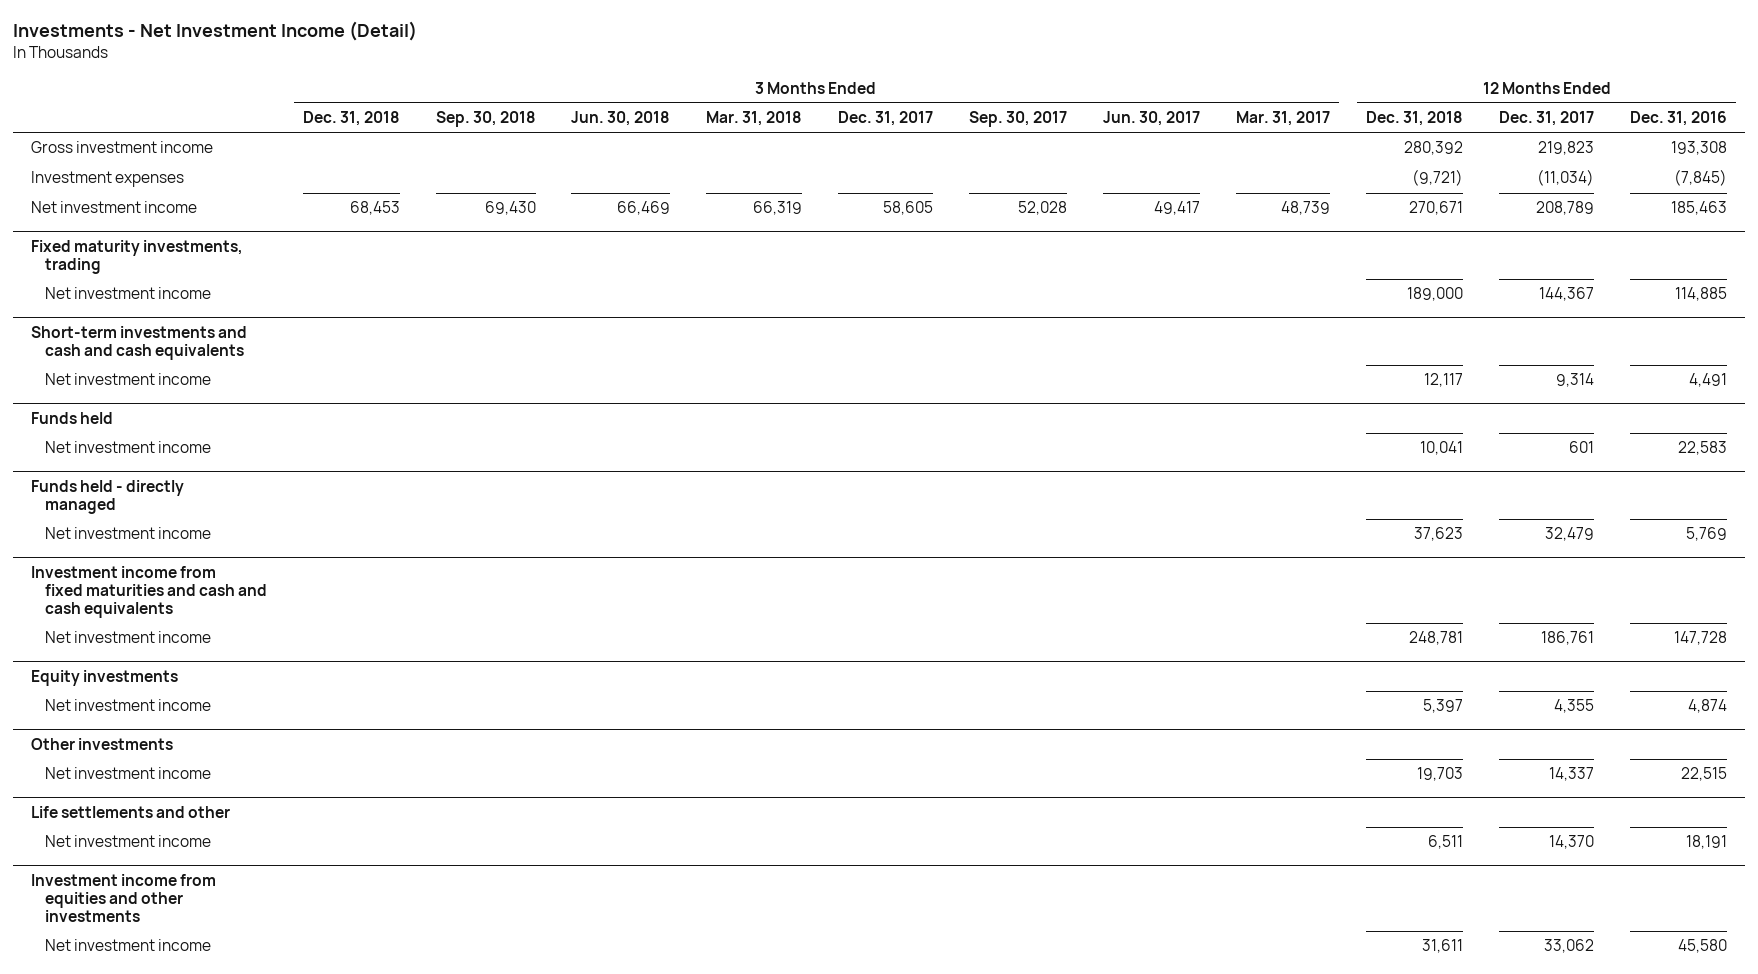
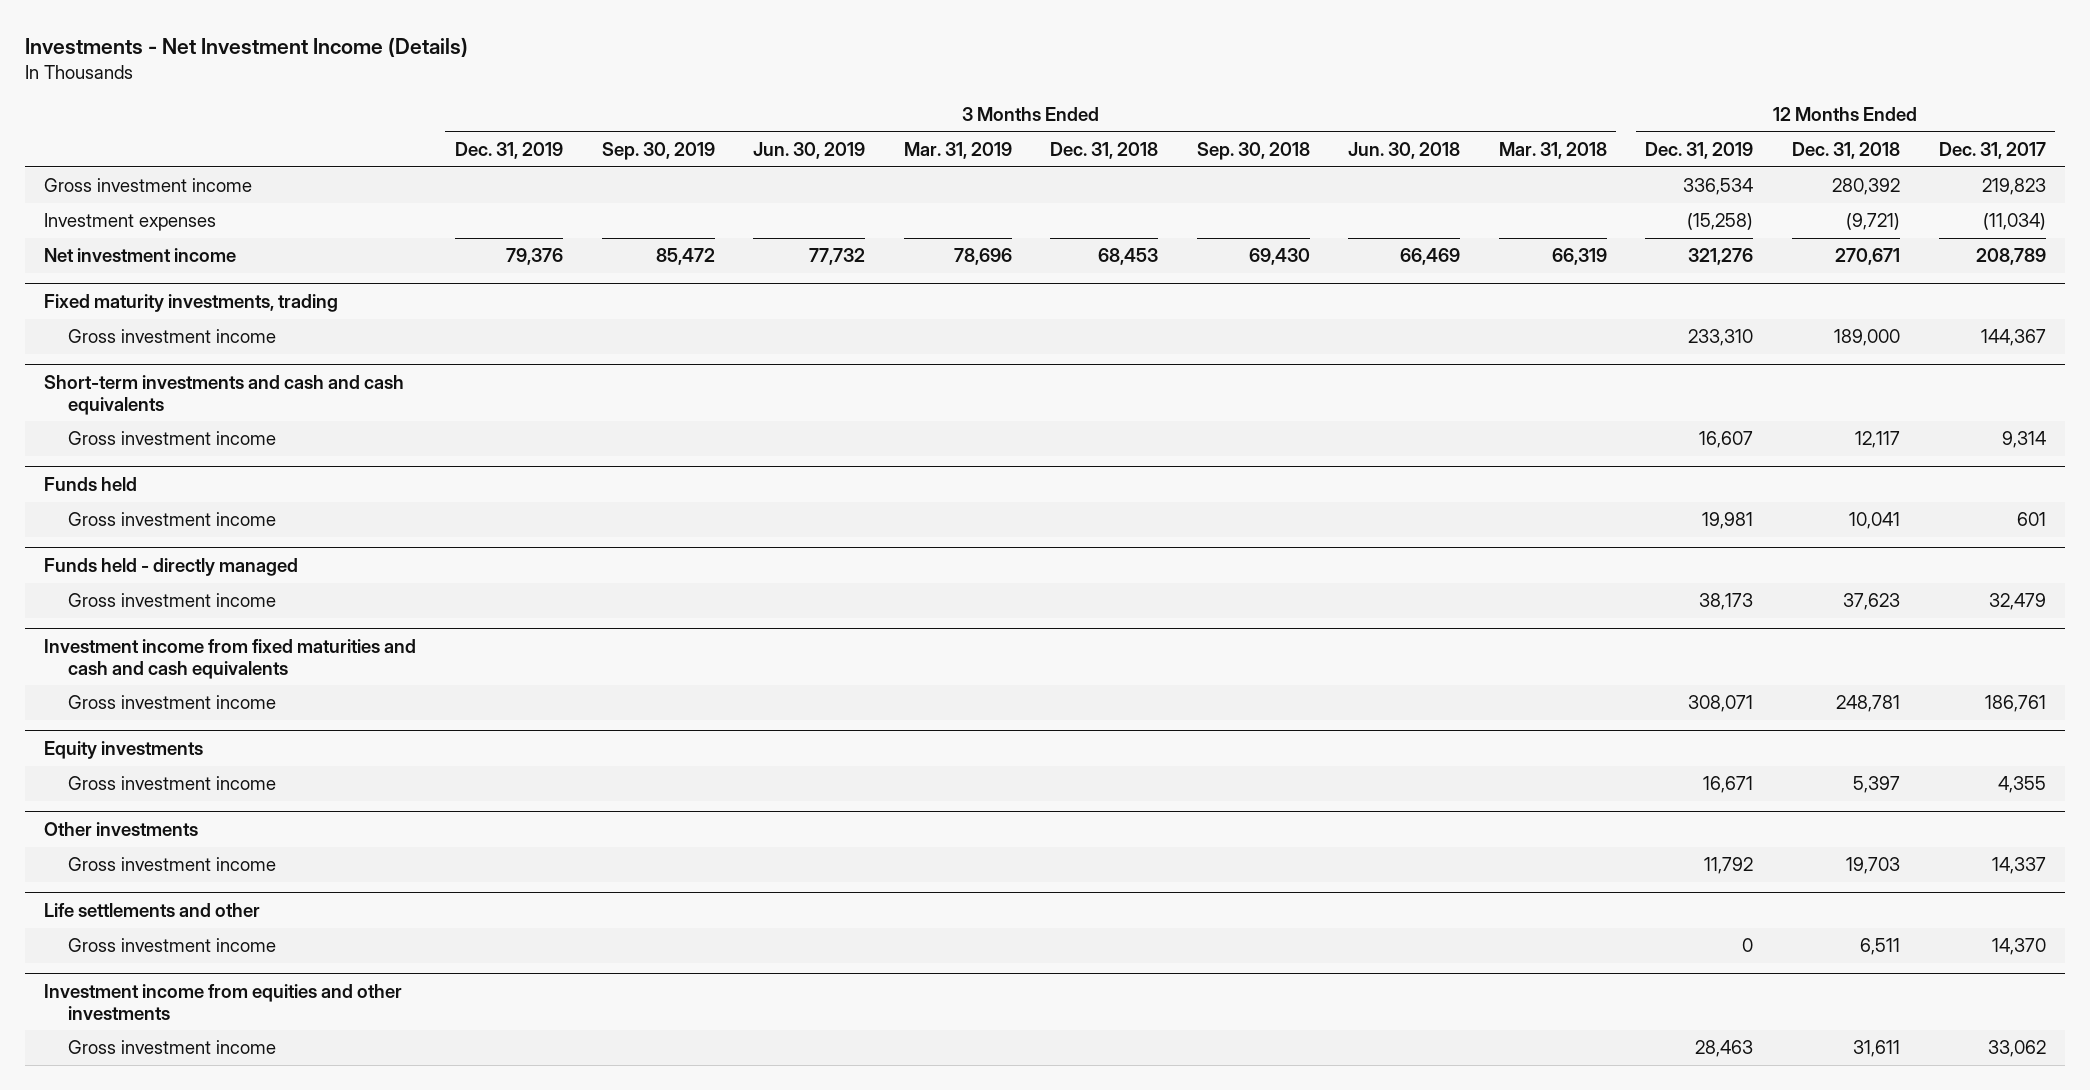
[12,21,417,42] Investments - Net Investment Income (Detail) -> [25,36,469,57] Investments - Net Investment Income (Details)
[838,111,934,127] Dec. 31, 2017 -> none
[969,111,1068,128] Sep. 30, 2017 -> none
[1103,111,1201,127] Jun. 30, 2017 -> none
[1236,111,1331,127] Mar. 31, 2017 -> none
[1630,111,1728,127] Dec. 31, 2016 -> none
none -> [454,142,563,160] Dec. 31, 2019
none -> [601,142,715,161] Sep. 30, 2019
none -> [753,142,866,160] Jun. 30, 2019
none -> [903,142,1012,160] Mar. 31, 2019
none -> [1645,142,1754,160] Dec. 31, 2019
[44,287,211,300] Net investment income -> [68,329,277,344] Gross investment income
[44,373,211,386] Net investment income -> [68,431,277,446] Gross investment income
[44,441,211,454] Net investment income -> [68,512,277,527] Gross investment income
[44,527,211,540] Net investment income -> [68,593,277,608] Gross investment income
[44,631,211,644] Net investment income -> [68,695,277,710] Gross investment income
[44,699,211,712] Net investment income -> [68,776,277,791] Gross investment income
[44,767,211,780] Net investment income -> [68,857,277,872] Gross investment income
[44,835,211,848] Net investment income -> [68,938,277,953] Gross investment income
[44,939,211,952] Net investment income -> [68,1040,277,1055] Gross investment income

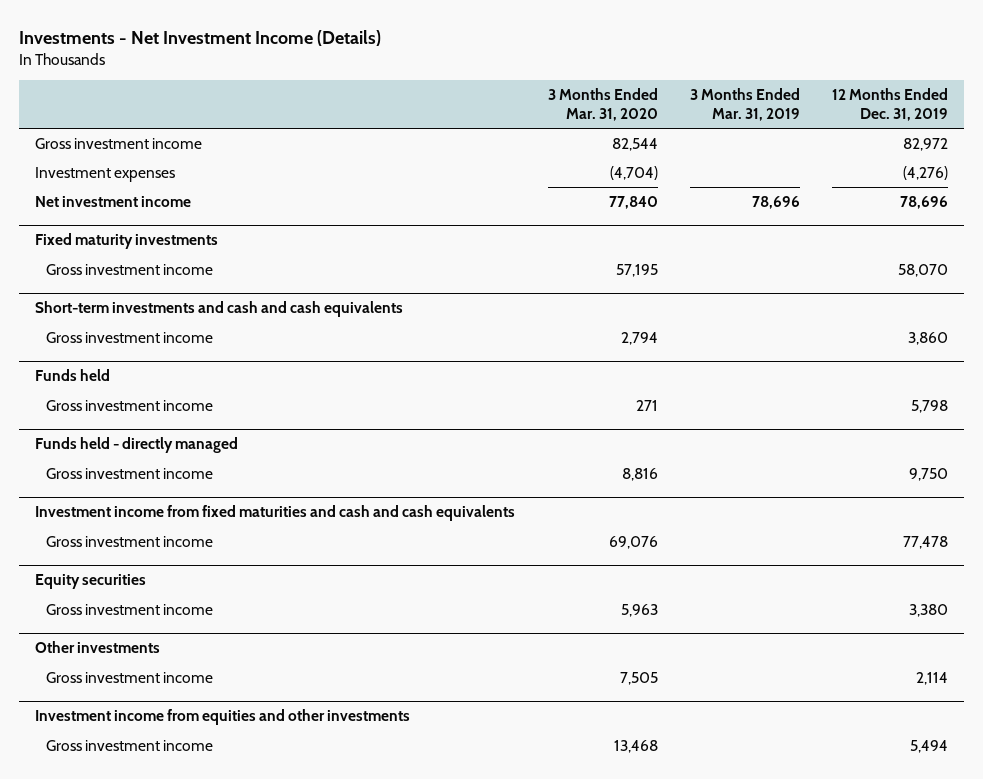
[454,142,563,160] Dec. 31, 2019 -> none
[601,142,715,161] Sep. 30, 2019 -> none
[753,142,866,160] Jun. 30, 2019 -> none
[1050,142,1159,160] Dec. 31, 2018 -> none
[1196,142,1310,161] Sep. 30, 2018 -> none
[1348,142,1461,160] Jun. 30, 2018 -> none
[1498,142,1607,160] Mar. 31, 2018 -> none
[1791,142,1900,160] Dec. 31, 2018 -> none
[1938,142,2046,160] Dec. 31, 2017 -> none
none -> [547,88,658,121] 3 Months Ended Mar. 31, 2020
[1683,178,1754,196] 336,534 -> [902,138,948,152] 82,972
[1687,213,1754,231] (15,258) -> [902,166,948,181] (4,276)
[1688,248,1754,266] 321,276 -> [899,196,948,210] 78,696
[44,293,339,312] Fixed maturity investments, trading -> [35,233,219,250] Fixed maturity investments
[1688,329,1754,347] 233,310 -> [897,264,948,278] 58,070
[1699,431,1754,449] 16,607 -> [907,332,948,346] 3,860
[1702,512,1754,530] 19,981 -> [910,400,948,414] 5,798
[1699,593,1754,611] 38,173 -> [908,468,948,482] 9,750
[1688,695,1754,713] 308,071 -> [902,536,948,550] 77,478
[44,740,204,759] Equity investments -> [35,574,147,590] Equity securities
[1703,776,1754,794] 16,671 -> [908,604,948,618] 3,380
[44,902,261,917] Life settlements and other -> none
[68,938,277,953] Gross investment income -> none
[1704,857,1754,875] 11,792 -> [915,672,948,686] 2,114
[1695,1040,1754,1058] 28,463 -> [909,740,948,754] 5,494

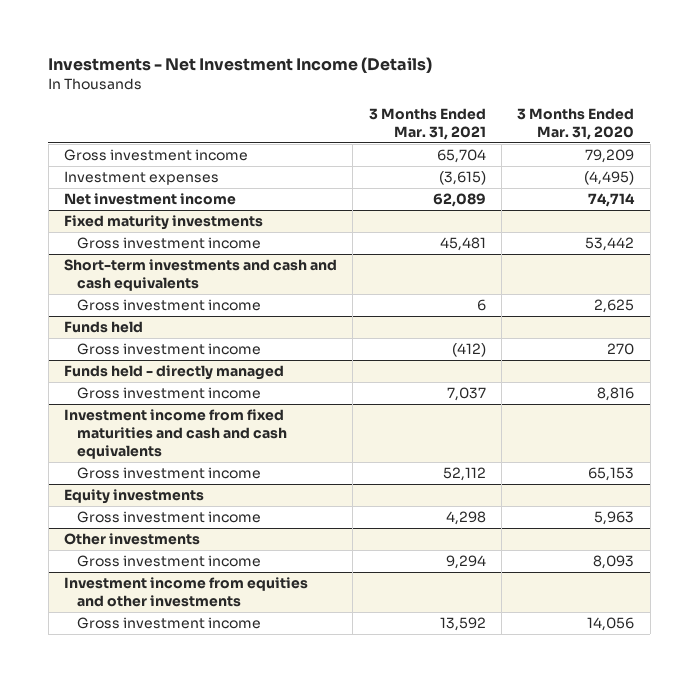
[689,88,800,121] 3 Months Ended Mar. 31, 2019 -> none
[831,88,948,121] 12 Months Ended Dec. 31, 2019 -> none
none -> [368,107,486,141] 3 Months Ended Mar. 31, 2021
[611,138,658,152] 82,544 -> [585,148,635,163] 79,209
[609,166,658,181] (4,704) -> [584,170,635,185] (4,495)
[608,196,658,210] 77,840 -> [588,192,636,207] 74,714
[615,264,658,278] 57,195 -> [585,236,635,251] 53,442
[620,332,658,346] 2,794 -> [594,298,635,313] 2,625
[635,400,658,412] 271 -> [607,342,635,355] 270
[608,536,658,550] 69,076 -> [588,466,635,481] 65,153
[35,574,147,590] Equity securities -> [63,488,204,504] Equity investments
[619,672,658,686] 7,505 -> [593,554,635,569] 8,093
[613,740,658,754] 13,468 -> [587,616,635,631] 14,056

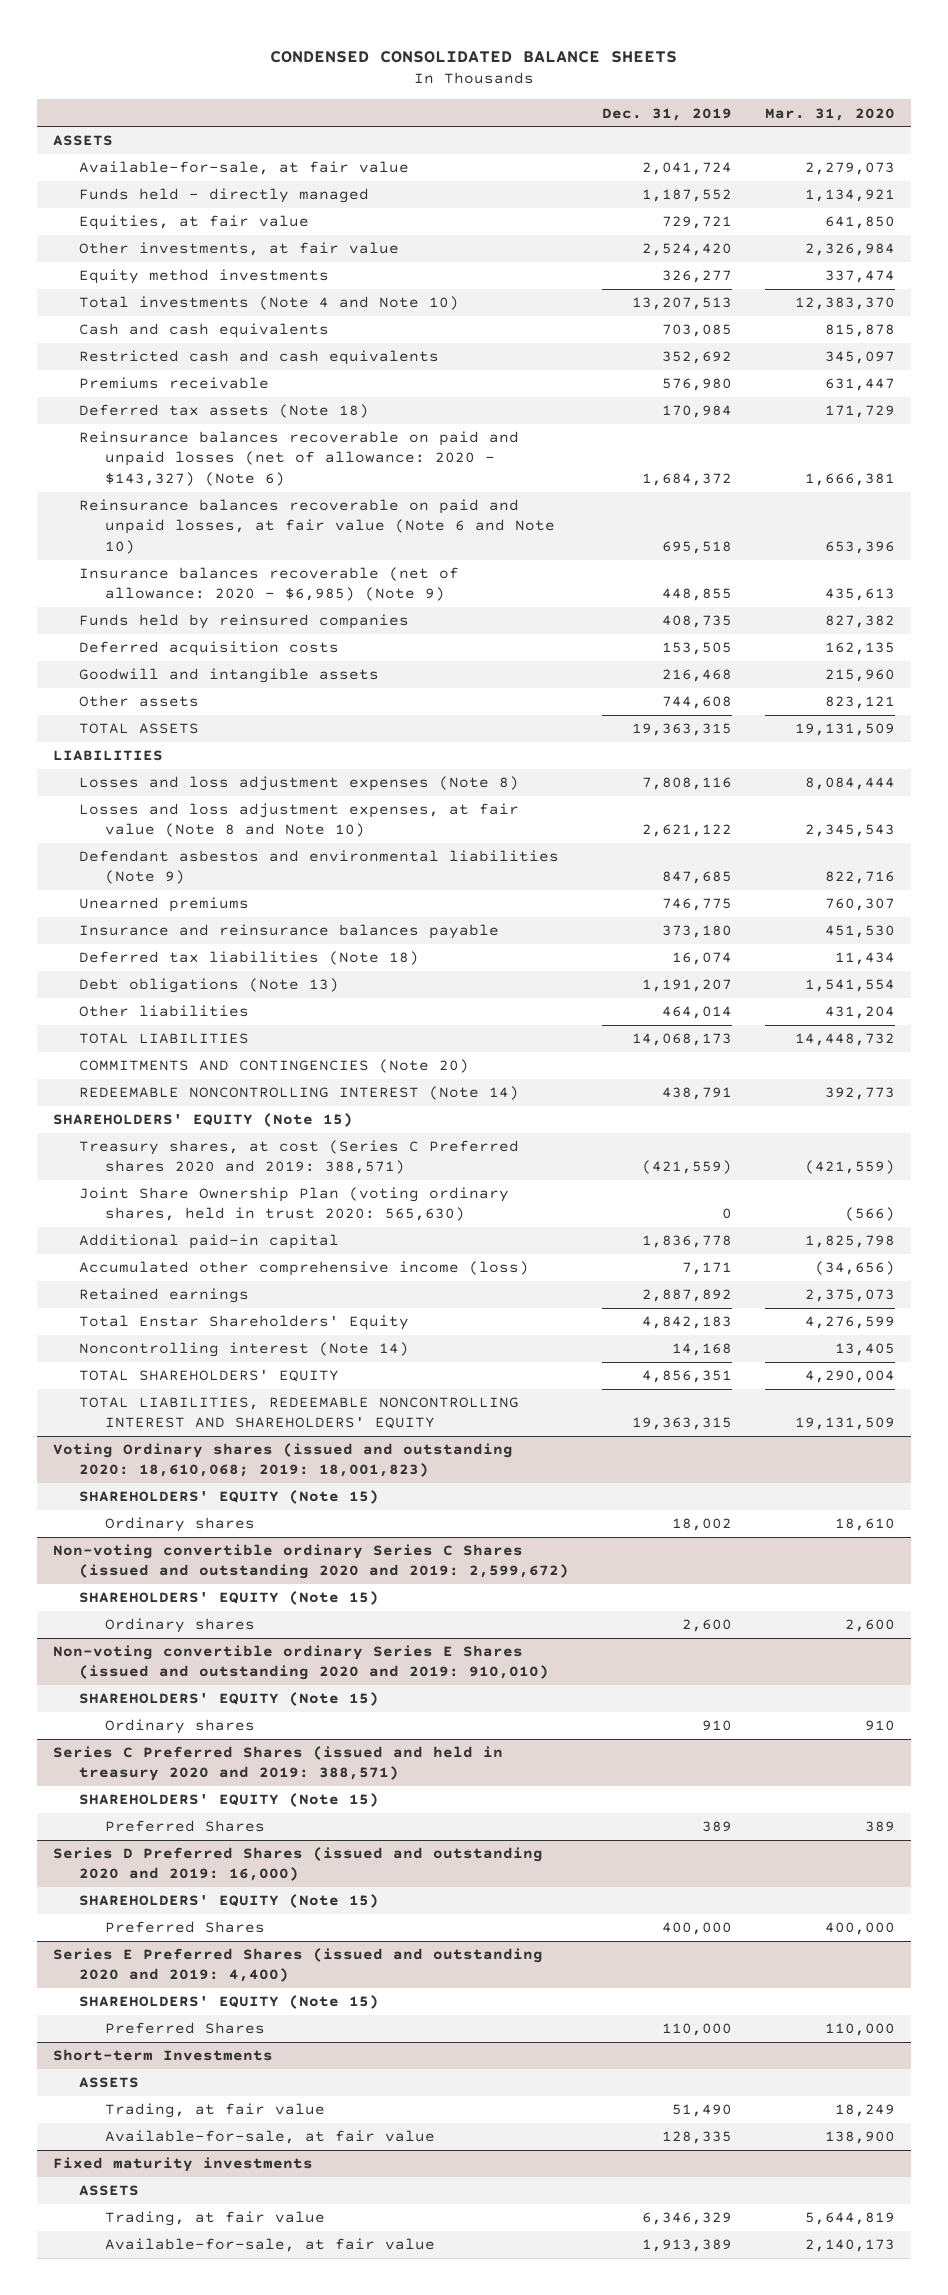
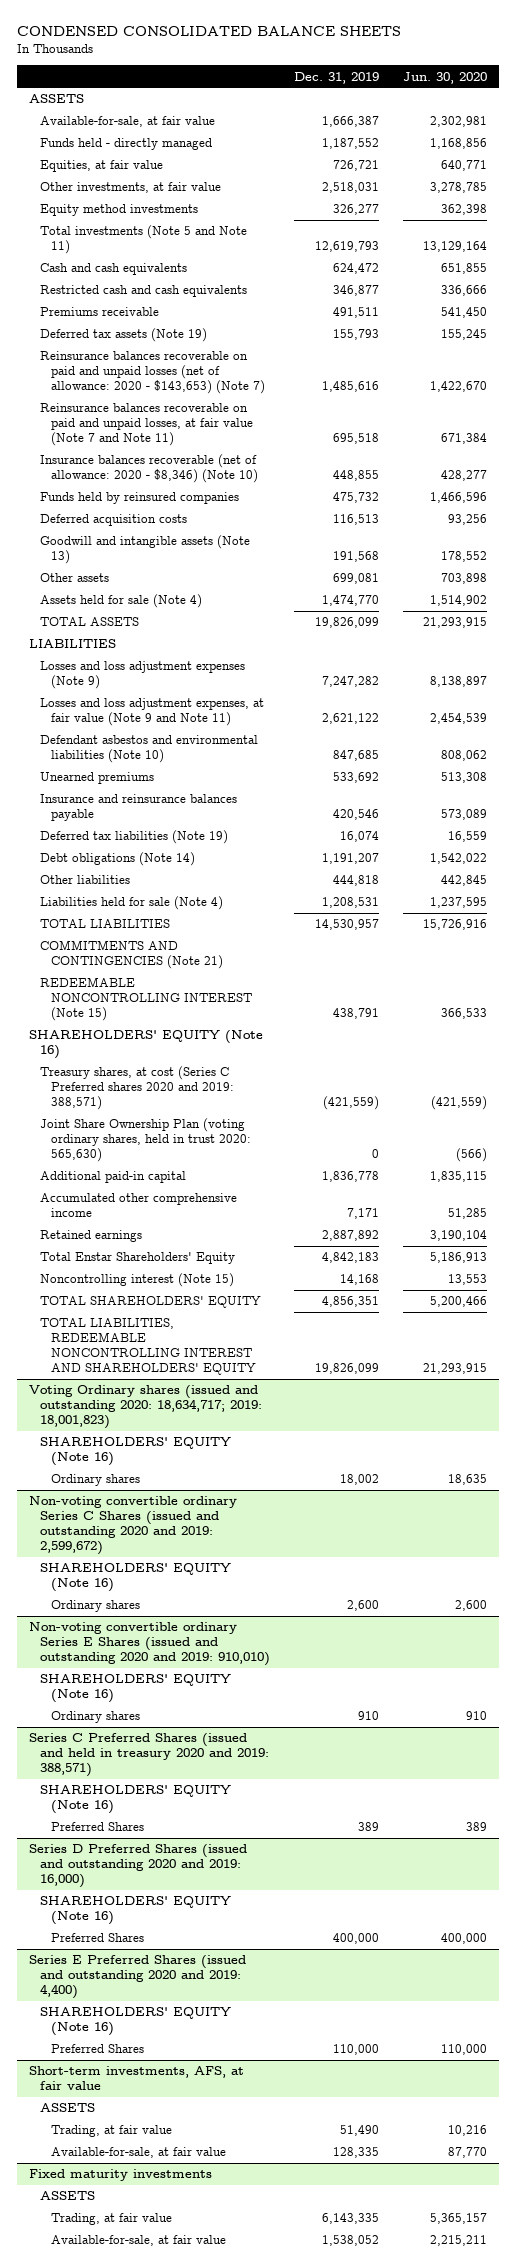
[764,107,895,121] Mar. 31, 2020 -> none
none -> [403,71,488,84] Jun. 30, 2020
[641,162,732,176] 2,041,724 -> [321,116,379,128] 1,666,387
[661,216,732,230] 729,721 -> [332,160,379,172] 726,721
[641,243,732,257] 2,524,420 -> [321,182,379,194] 2,518,031
[78,296,459,311] Total investments (Note 4 and Note 10) -> [39,225,247,255] Total investments (Note 5 and Note 11)
[631,297,732,311] 13,207,513 -> [314,241,379,253] 12,619,793
[661,324,732,338] 703,085 -> [332,263,379,275] 624,472
[661,351,732,365] 352,692 -> [332,285,379,297] 346,877
[661,378,732,392] 576,980 -> [332,307,379,319] 491,511
[78,404,369,419] Deferred tax assets (Note 18) -> [39,328,207,343] Deferred tax assets (Note 19)
[661,405,732,419] 170,984 -> [332,329,379,341] 155,793
[78,431,519,486] Reinsurance balances recoverable on paid and unpaid losses (net of allowance: 2020 - $143,327) (Note 6) -> [39,351,265,395] Reinsurance balances recoverable on paid and unpaid losses (net of allowance: 2020 - $143,653) (Note 7)
[641,472,732,486] 1,684,372 -> [321,381,379,393] 1,485,616
[78,499,555,554] Reinsurance balances recoverable on paid and unpaid losses, at fair value (Note 6 and Note 10) -> [39,403,253,447] Reinsurance balances recoverable on paid and unpaid losses, at fair value (Note 7 and Note 11)
[78,567,459,602] Insurance balances recoverable (net of allowance: 2020 - $6,985) (Note 9) -> [39,454,258,484] Insurance balances recoverable (net of allowance: 2020 - $8,346) (Note 10)
[661,615,732,629] 408,735 -> [332,492,379,504] 475,732
[661,642,732,656] 153,505 -> [332,514,379,526] 116,513
[78,668,379,684] Goodwill and intangible assets -> [39,535,250,565] Goodwill and intangible assets (Note 13)
[661,669,732,683] 216,468 -> [332,551,379,563] 191,568
[661,696,732,710] 744,608 -> [332,573,379,585] 699,081
none -> [39,594,202,609] Assets held for sale (Note 4)
[631,723,732,737] 19,363,315 -> [314,617,379,629] 19,826,099
[78,776,519,792] Losses and loss adjustment expenses (Note 8) -> [39,661,245,690] Losses and loss adjustment expenses (Note 9)
[641,777,732,791] 7,808,116 -> [321,676,379,688] 7,247,282
[78,803,519,838] Losses and loss adjustment expenses, at fair value (Note 8 and Note 10) -> [39,698,264,727] Losses and loss adjustment expenses, at fair value (Note 9 and Note 11)
[78,850,559,885] Defendant asbestos and environmental liabilities (Note 9) -> [39,735,258,764] Defendant asbestos and environmental liabilities (Note 10)
[661,898,732,912] 746,775 -> [332,772,379,784] 533,692
[661,925,732,939] 373,180 -> [332,809,379,821] 420,546
[78,951,419,966] Deferred tax liabilities (Note 18) -> [39,830,228,845] Deferred tax liabilities (Note 19)
[78,978,339,994] Debt obligations (Note 13) -> [39,852,195,867] Debt obligations (Note 14)
[661,1006,732,1020] 464,014 -> [332,875,379,887] 444,818
none -> [39,896,223,911] Liabilities held for sale (Note 4)
[631,1033,732,1047] 14,068,173 -> [314,919,379,931] 14,530,957
[78,1059,469,1074] COMMITMENTS AND CONTINGENCIES (Note 20) -> [39,940,223,970] COMMITMENTS AND CONTINGENCIES (Note 21)
[78,1086,519,1101] REDEEMABLE NONCONTROLLING INTEREST (Note 14) -> [39,977,252,1022] REDEEMABLE NONCONTROLLING INTEREST (Note 15)
[53,1113,354,1128] SHAREHOLDERS' EQUITY (Note 15) -> [29,1030,264,1060] SHAREHOLDERS' EQUITY (Note 16)
[78,1261,529,1277] Accumulated other comprehensive income (loss) -> [39,1193,237,1218] Accumulated other comprehensive income
[78,1342,409,1358] Noncontrolling interest (Note 14) -> [39,1273,234,1288] Noncontrolling interest (Note 15)
[631,1417,732,1431] 19,363,315 -> [314,1363,379,1375] 19,826,099
[53,1443,514,1478] Voting Ordinary shares (issued and outstanding 2020: 18,610,068; 2019: 18,001,823) -> [29,1385,262,1430] Voting Ordinary shares (issued and outstanding 2020: 18,634,717; 2019: 18,001,823)
[78,1490,379,1505] SHAREHOLDERS' EQUITY (Note 15) -> [39,1437,231,1467] SHAREHOLDERS' EQUITY (Note 16)
[78,1591,379,1606] SHAREHOLDERS' EQUITY (Note 15) -> [39,1563,231,1593] SHAREHOLDERS' EQUITY (Note 16)
[78,1692,379,1707] SHAREHOLDERS' EQUITY (Note 15) -> [39,1674,231,1704] SHAREHOLDERS' EQUITY (Note 16)
[78,1793,379,1808] SHAREHOLDERS' EQUITY (Note 15) -> [39,1785,231,1815] SHAREHOLDERS' EQUITY (Note 16)
[78,1894,379,1909] SHAREHOLDERS' EQUITY (Note 15) -> [39,1896,231,1926] SHAREHOLDERS' EQUITY (Note 16)
[78,1995,379,2010] SHAREHOLDERS' EQUITY (Note 15) -> [39,2007,231,2037] SHAREHOLDERS' EQUITY (Note 16)
[53,2049,274,2062] Short-term Investments -> [29,2066,245,2091] Short-term investments, AFS, at fair value
[641,2212,732,2226] 6,346,329 -> [321,2213,379,2225] 6,143,335
[641,2239,732,2253] 1,913,389 -> [321,2235,379,2247] 1,538,052

